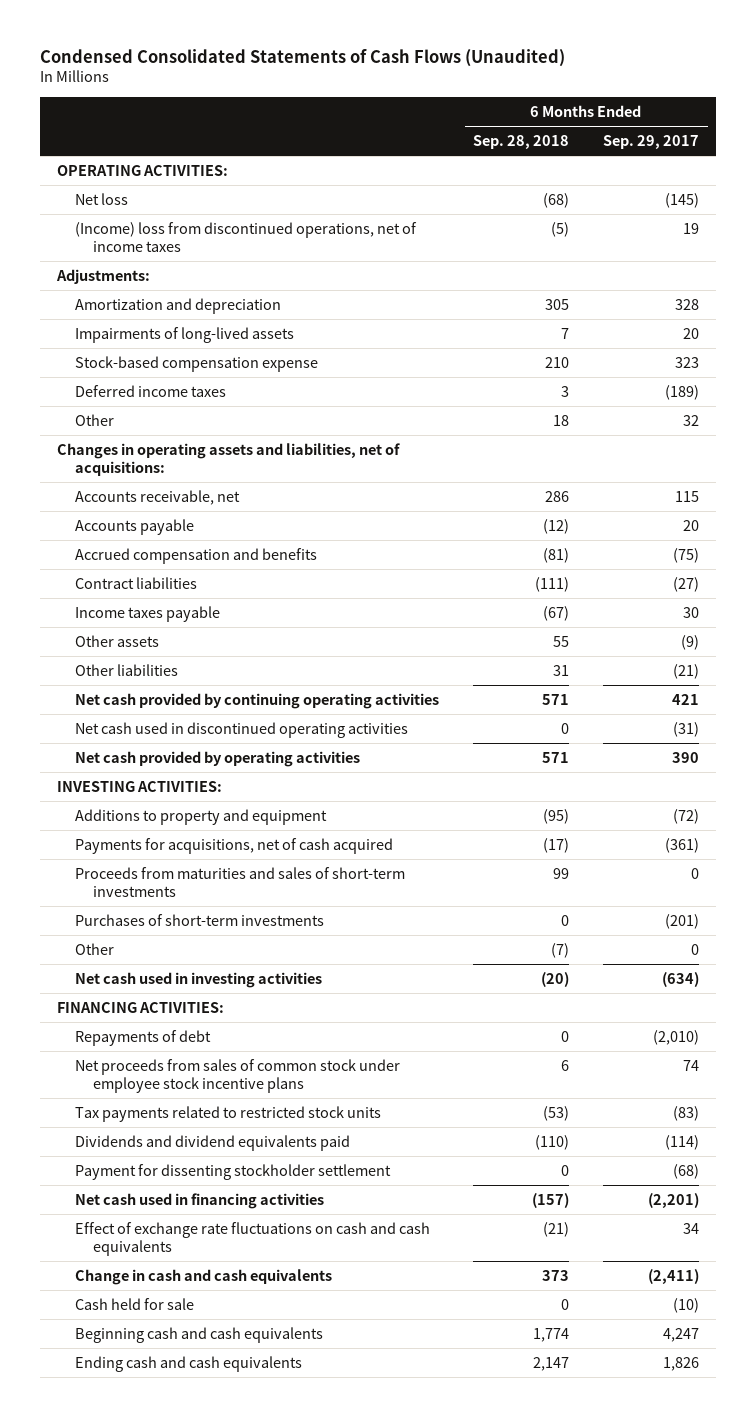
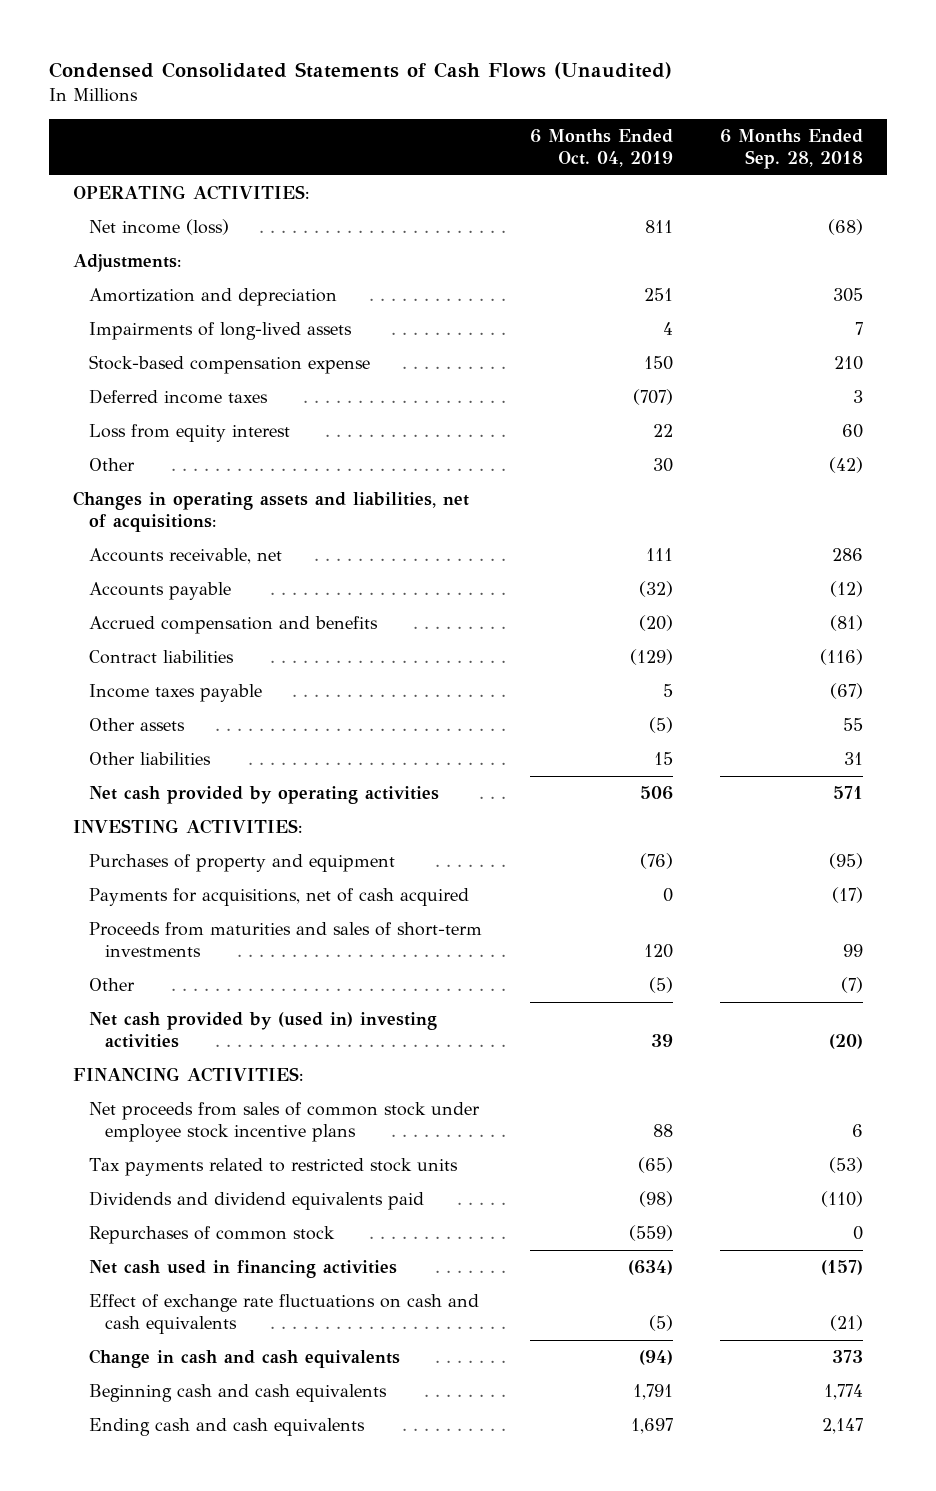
[603,135,700,150] Sep. 29, 2017 -> none
none -> [529,128,673,167] 6 Months Ended Oct. 04, 2019
[75,221,418,253] (Income) loss from discontinued operations, net of income taxes -> none
[75,192,129,205] Net loss -> [89,219,230,236] Net income (loss)
none -> [89,424,291,443] Loss from equity interest
[553,414,570,426] 18 -> [829,457,864,474] (42)
[535,576,570,592] (111) -> [820,649,864,666] (116)
[75,692,440,709] Net cash provided by continuing operating activities -> none
[75,721,409,738] Net cash used in discontinued operating activities -> none
[75,808,328,825] Additions to property and equipment -> [89,854,396,873] Purchases of property and equipment
[75,913,325,926] Purchases of short-term investments -> none
[75,971,323,988] Net cash used in investing activities -> [89,1012,438,1048] Net cash provided by (used in) investing activities
[75,1029,212,1046] Repayments of debt -> none
[75,1163,392,1180] Payment for dissenting stockholder settlement -> none
none -> [89,1226,336,1245] Repurchases of common stock
[75,1297,195,1310] Cash held for sale -> none

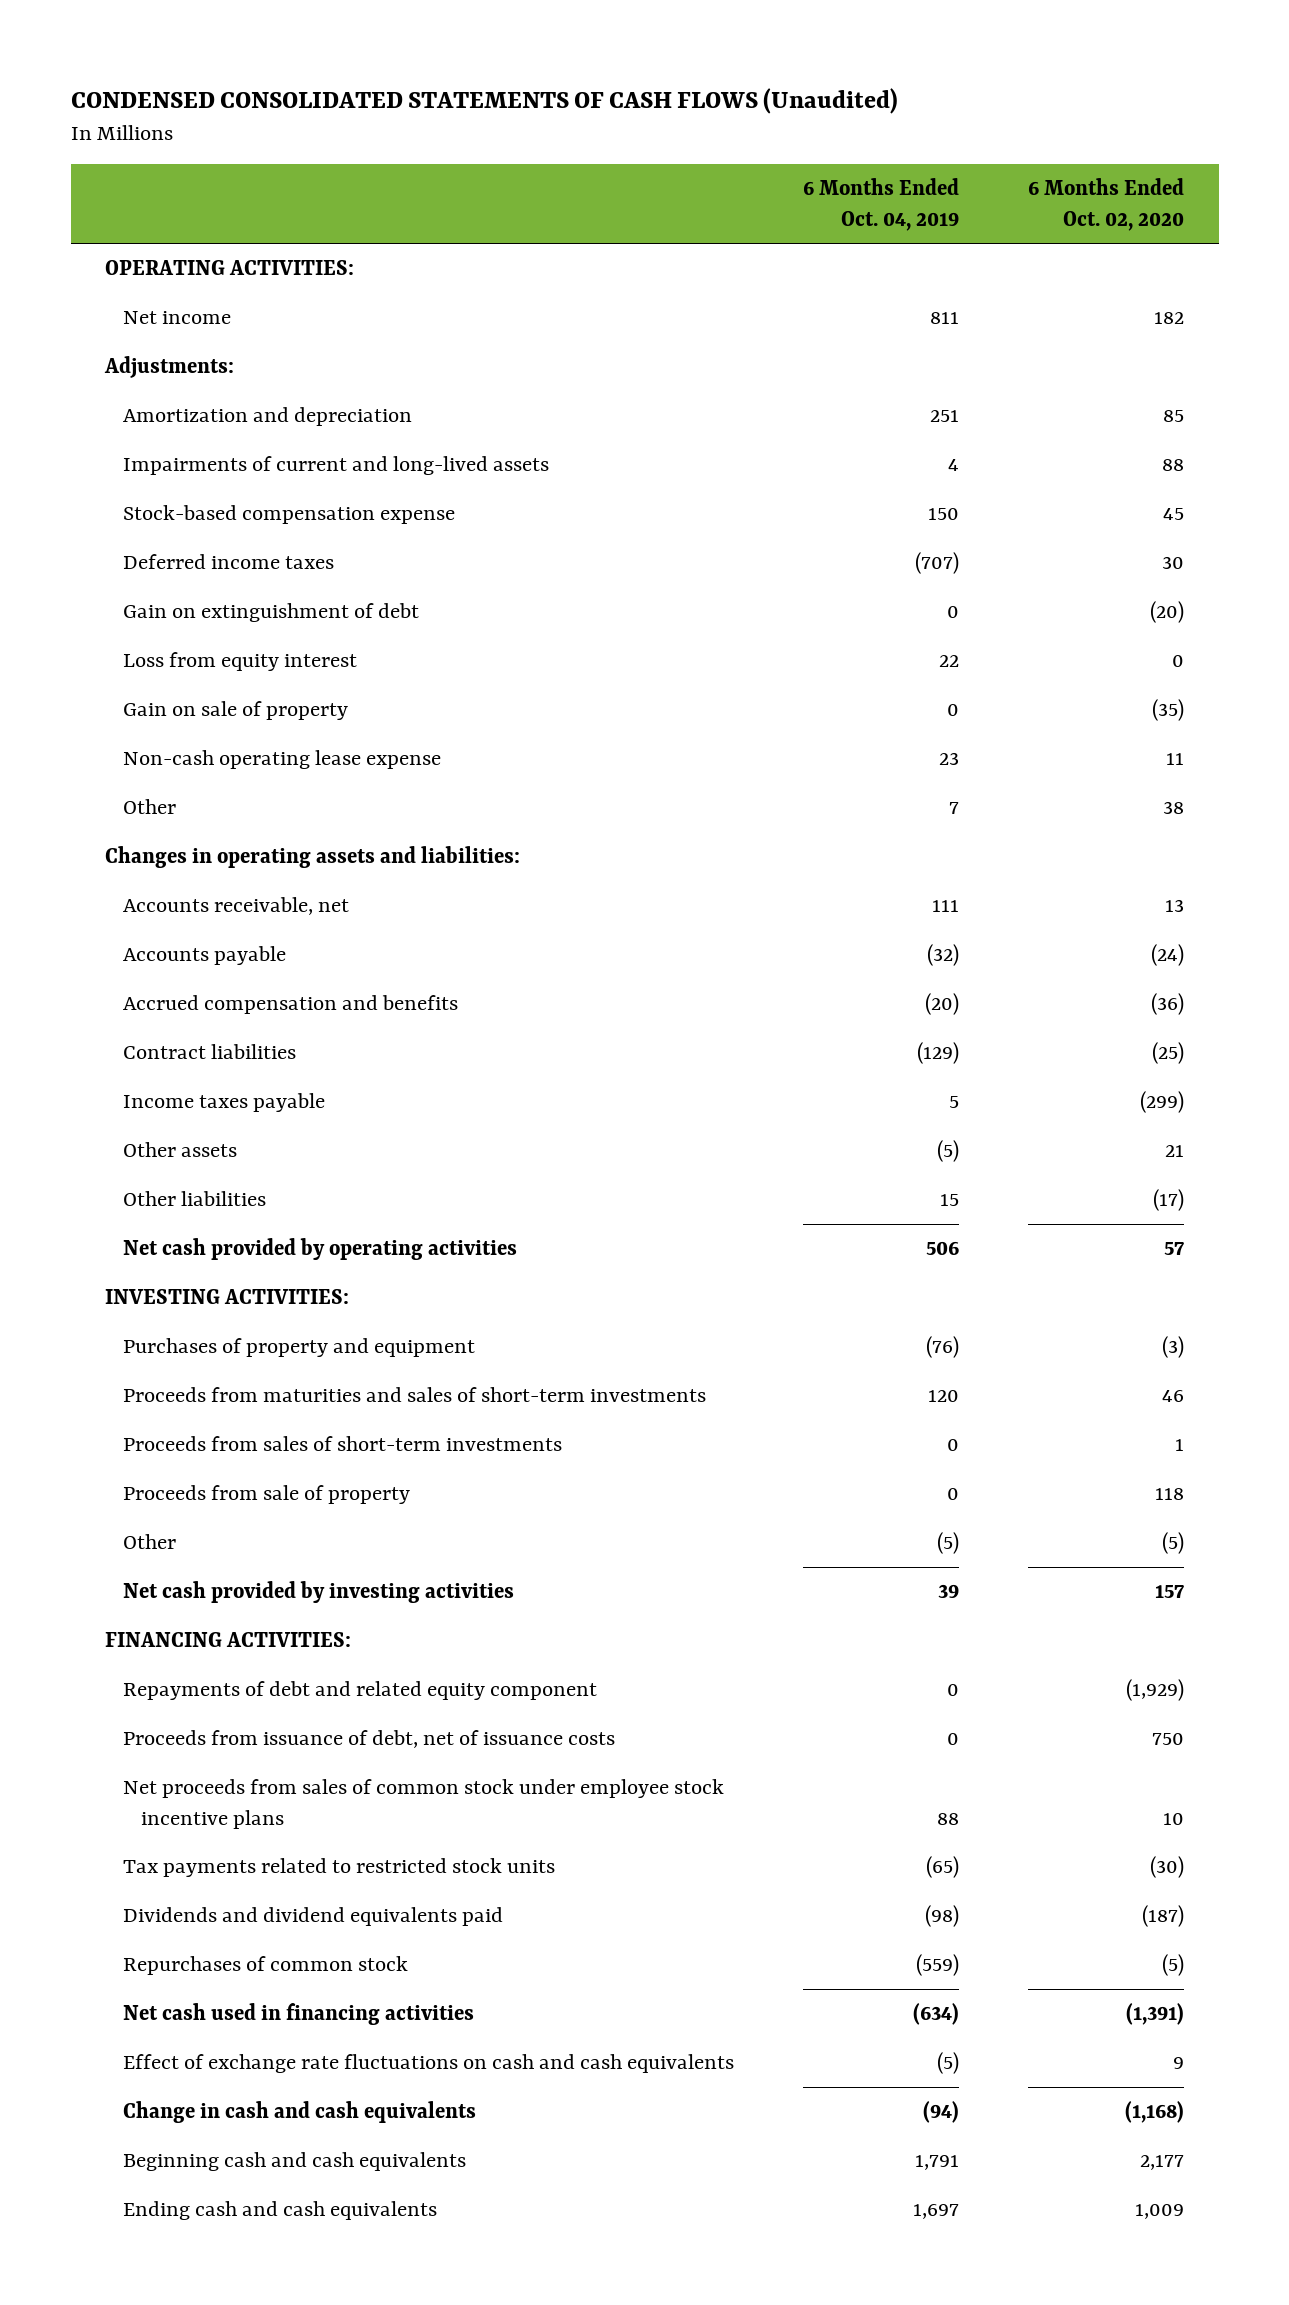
[49,61,673,79] Condensed Consolidated Statements of Cash Flows (Unaudited) -> [70,87,898,114] CONDENSED CONSOLIDATED STATEMENTS OF CASH FLOWS (Unaudited)
[720,128,864,169] 6 Months Ended Sep. 28, 2018 -> none
none -> [1028,178,1185,231] 6 Months Ended Oct. 02, 2020
[89,219,230,236] Net income (loss) -> [123,311,232,325] Net income
[89,322,353,341] Impairments of long-lived assets -> [123,456,550,476] Impairments of current and long-lived assets
none -> [123,603,420,623] Gain on extinguishment of debt
none -> [123,701,349,721] Gain on sale of property
none -> [123,750,442,770] Non-cash operating lease expense
[652,458,673,473] 30 -> [949,802,960,815] 7
[72,491,469,532] Changes in operating assets and liabilities, net of acquisitions: -> [105,846,521,869] Changes in operating assets and liabilities:
[89,888,470,907] Payments for acquisitions, net of cash acquired -> none
none -> [123,1436,563,1452] Proceeds from sales of short-term investments
none -> [123,1485,411,1505] Proceeds from sale of property
[89,1012,438,1048] Net cash provided by (used in) investing activities -> [123,1581,515,1604] Net cash provided by investing activities
none -> [123,1681,598,1701] Repayments of debt and related equity component
none -> [123,1730,616,1749] Proceeds from issuance of debt, net of issuance costs

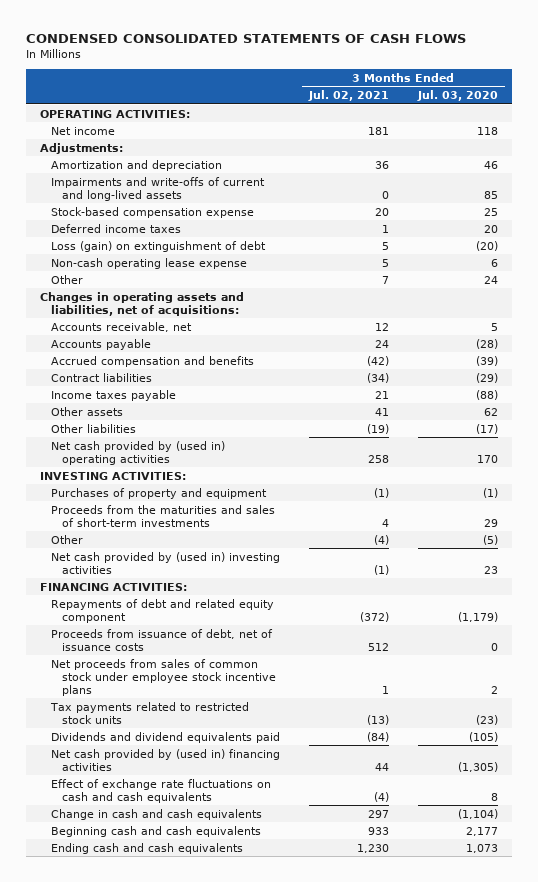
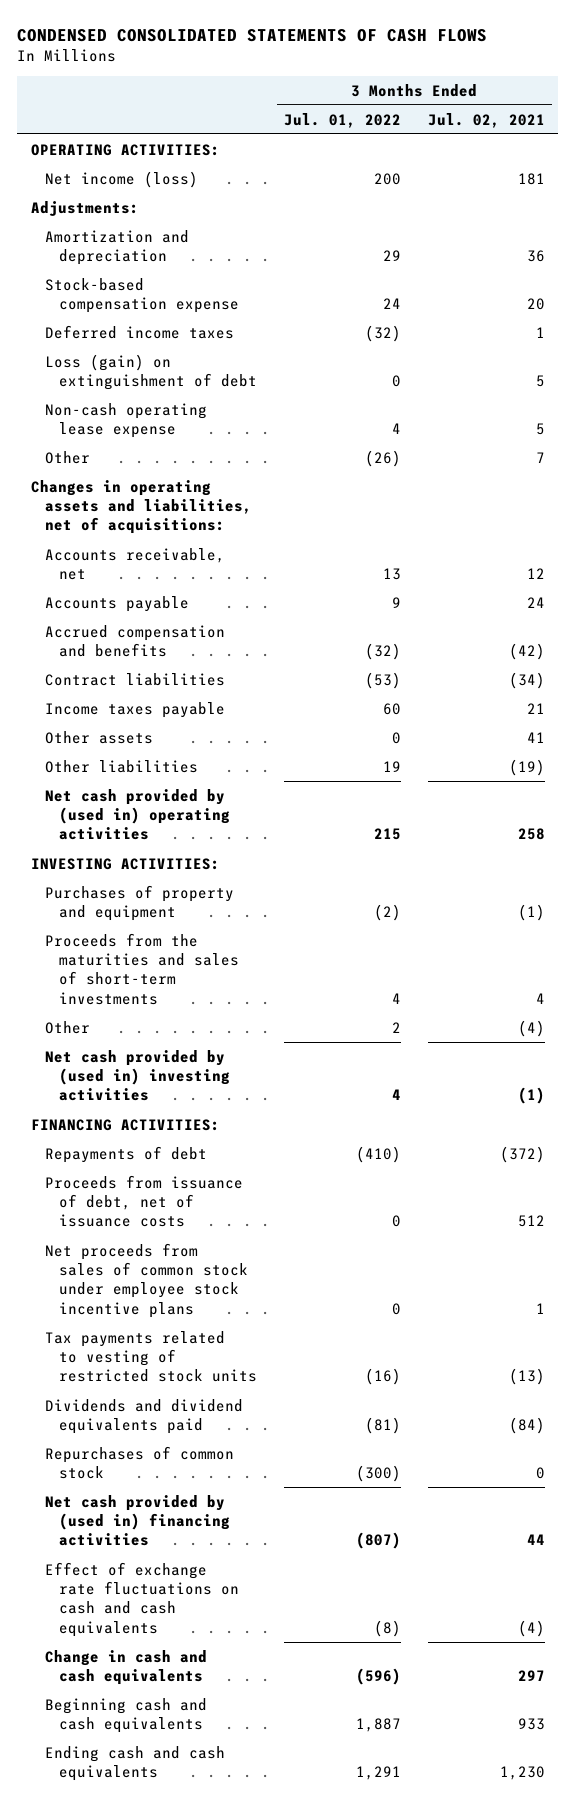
[416,90,498,102] Jul. 03, 2020 -> none
none -> [283,112,401,128] Jul. 01, 2022
[51,126,116,135] Net income -> [44,170,198,188] Net income (loss)
[51,176,266,201] Impairments and write-offs of current and long-lived assets -> none
[51,598,275,623] Repayments of debt and related equity component -> [44,1145,207,1163] Repayments of debt
[50,701,250,724] Tax payments related to restricted stock units -> [44,1330,257,1383] Tax payments related to vesting of restricted stock units
none -> [44,1445,234,1480] Repurchases of common stock

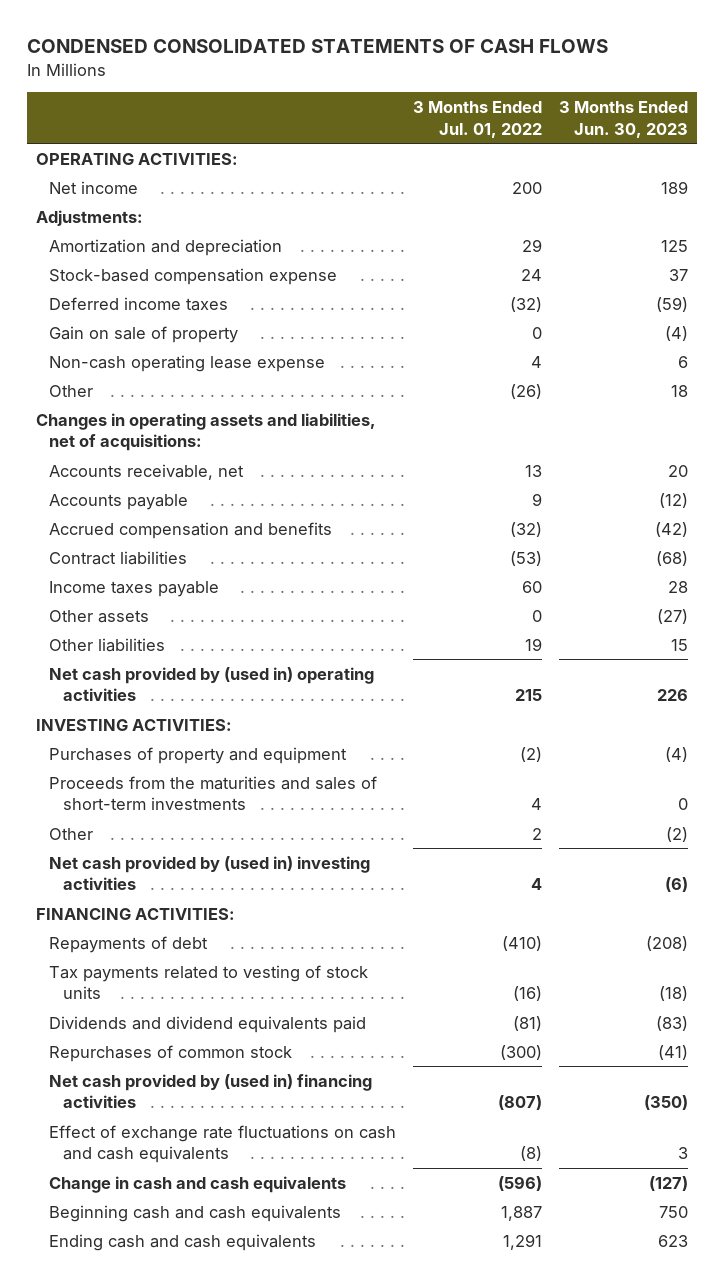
[427,112,545,128] Jul. 02, 2021 -> none
none -> [559,100,689,138] 3 Months Ended Jun. 30, 2023
[44,170,198,188] Net income (loss) -> [49,180,139,194] Net income
[44,353,257,391] Loss (gain) on extinguishment of debt -> none
none -> [49,325,239,343] Gain on sale of property
[44,1174,243,1228] Proceeds from issuance of debt, net of issuance costs -> none
[44,1242,248,1318] Net proceeds from sales of common stock under employee stock incentive plans -> none
[44,1330,257,1383] Tax payments related to vesting of restricted stock units -> [49,964,369,1000] Tax payments related to vesting of stock units

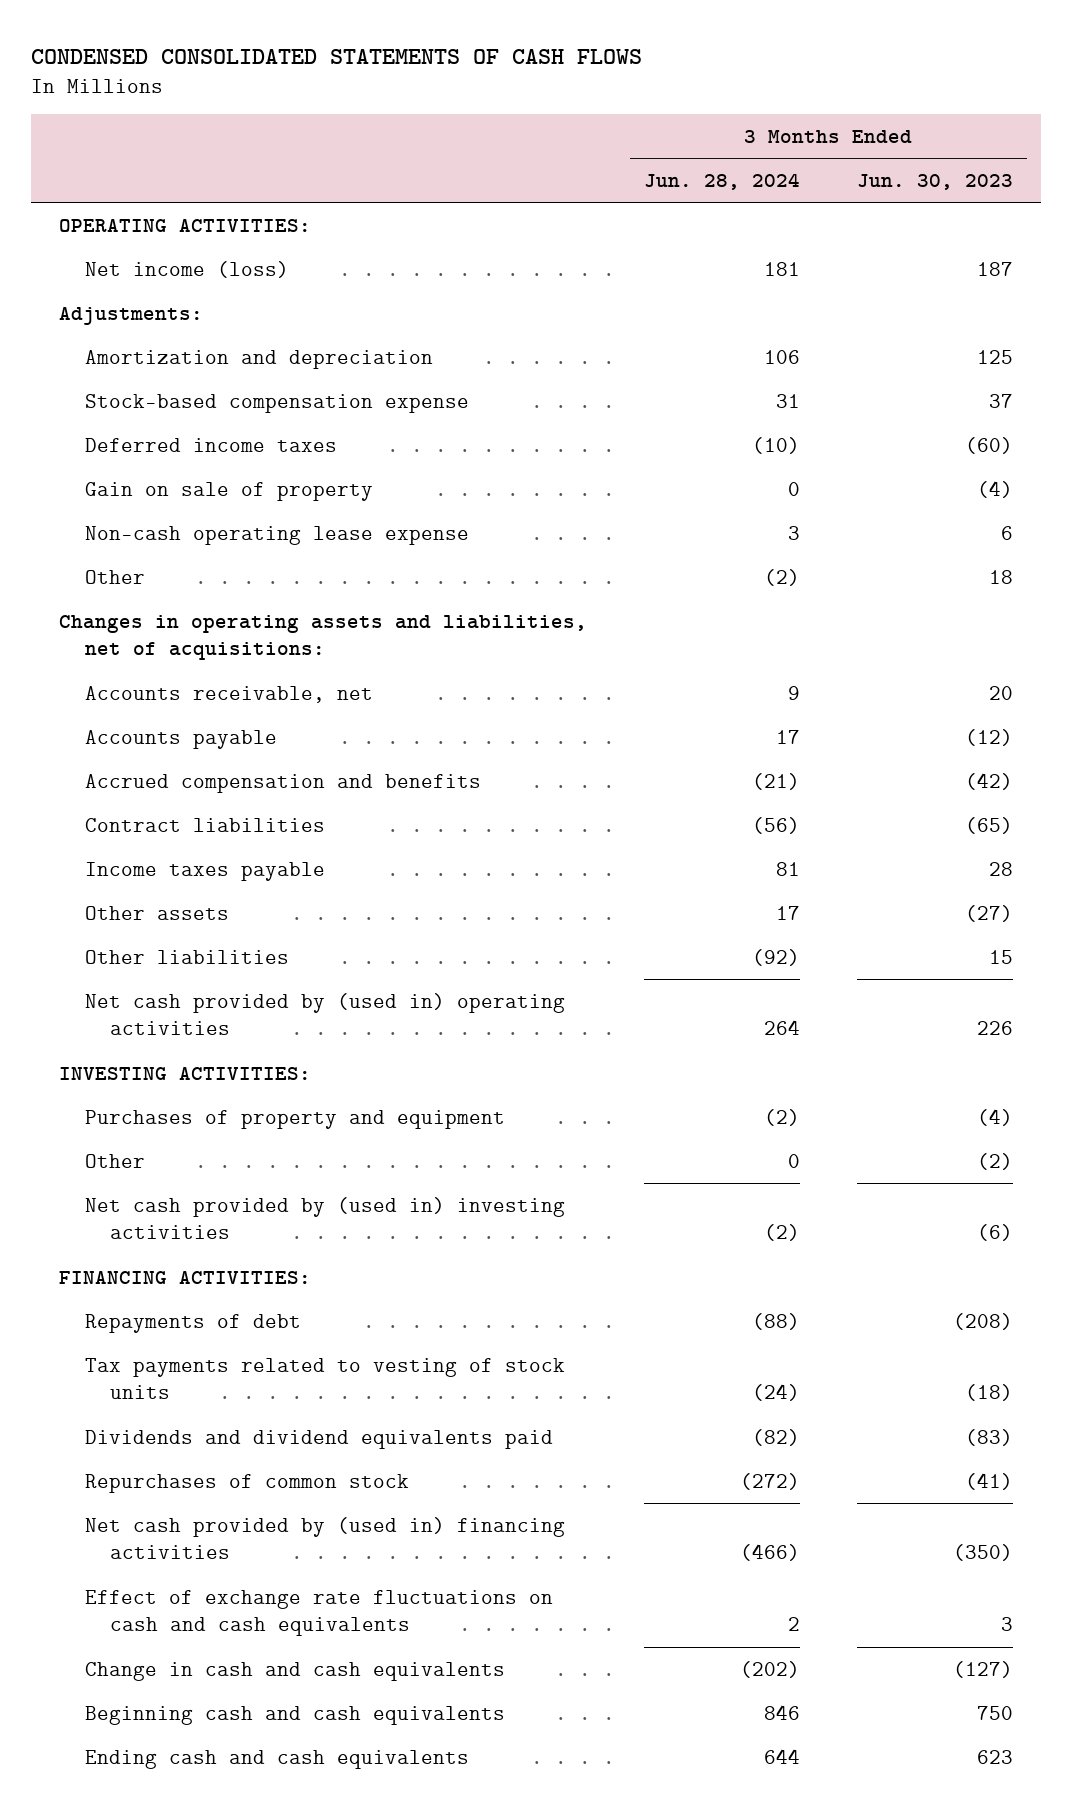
[413,100,543,138] 3 Months Ended Jul. 01, 2022 -> none
none -> [643,172,800,190] Jun. 28, 2024
[49,180,139,194] Net income -> [84,260,289,278] Net income (loss)
[661,180,689,194] 189 -> [976,261,1013,276] 187
[656,296,689,312] (59) -> [964,436,1013,454] (60)
[656,550,689,566] (68) -> [964,816,1013,834] (65)
[49,775,378,811] Proceeds from the maturities and sales of short-term investments -> none

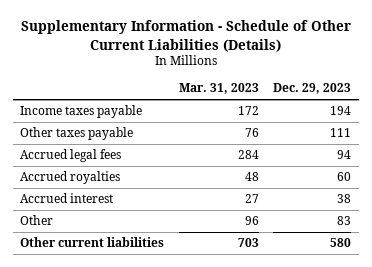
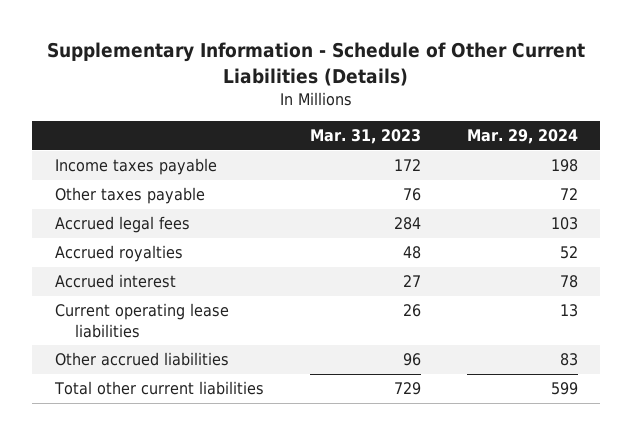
[273,83,352,95] Dec. 29, 2023 -> none
none -> [466,129,578,145] Mar. 29, 2024
none -> [55,303,230,338] Current operating lease liabilities
[20,215,54,226] Other -> [55,352,230,367] Other accrued liabilities
[20,237,165,248] Other current liabilities -> [54,381,265,396] Total other current liabilities
[237,238,259,248] 703 -> [393,382,421,396] 729

